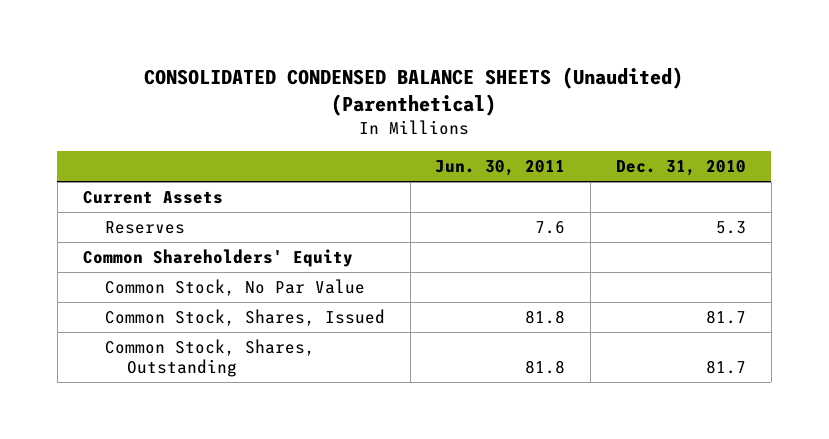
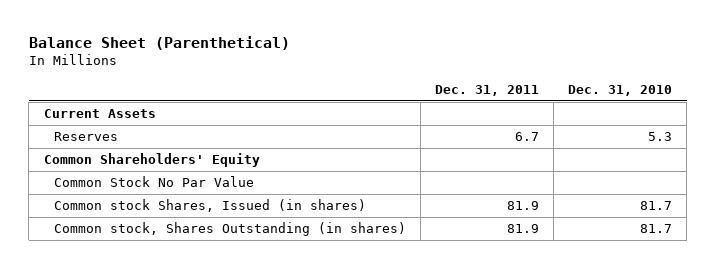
[144,66,684,116] CONSOLIDATED CONDENSED BALANCE SHEETS (Unaudited) (Parenthetical) -> [28,36,290,51] Balance Sheet (Parenthetical)
[435,160,566,177] Jun. 30, 2011 -> none
none -> [435,84,540,96] Dec. 31, 2011
[104,279,365,297] Common Stock, No Par Value -> [53,176,254,188] Common Stock No Par Value
[104,309,385,327] Common Stock, Shares, Issued -> [53,199,366,213] Common stock Shares, Issued (in shares)
[104,339,315,378] Common Stock, Shares, Outstanding -> [53,222,406,237] Common stock, Shares Outstanding (in shares)

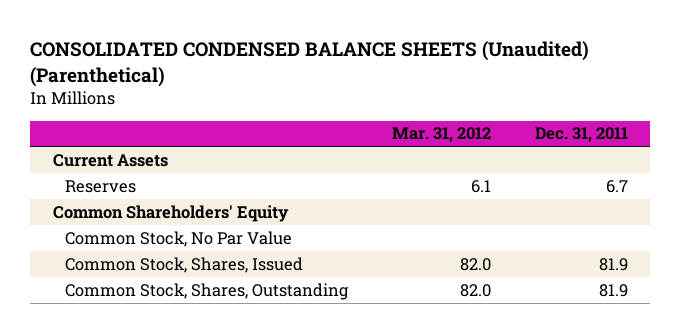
[28,36,290,51] Balance Sheet (Parenthetical) -> [30,41,590,87] CONSOLIDATED CONDENSED BALANCE SHEETS (Unaudited) (Parenthetical)
[568,84,673,96] Dec. 31, 2010 -> none
none -> [391,127,491,143] Mar. 31, 2012
[53,176,254,188] Common Stock No Par Value -> [64,230,292,247] Common Stock, No Par Value
[53,199,366,213] Common stock Shares, Issued (in shares) -> [64,256,303,273] Common Stock, Shares, Issued
[53,222,406,237] Common stock, Shares Outstanding (in shares) -> [64,282,349,300] Common Stock, Shares, Outstanding

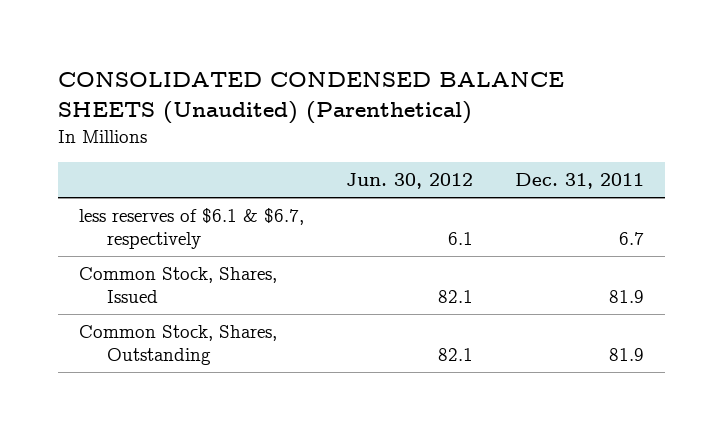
[391,127,491,143] Mar. 31, 2012 -> none
none -> [345,173,473,190] Jun. 30, 2012
[52,153,168,167] Current Assets -> none
[52,204,289,222] Common Shareholders' Equity -> none
[64,230,292,247] Common Stock, No Par Value -> none
[64,179,136,193] Reserves -> [78,208,304,249] less reserves of $6.1 & $6.7, respectively

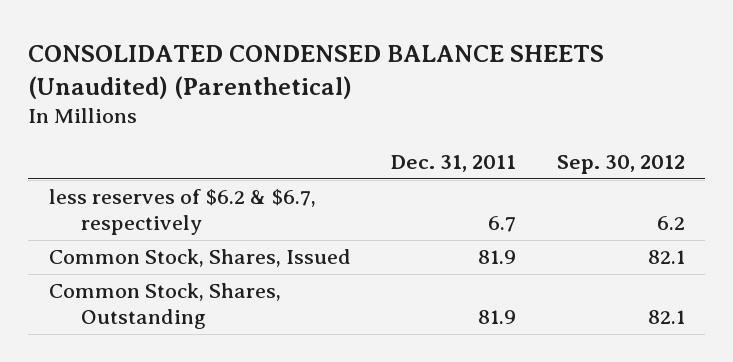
[345,173,473,190] Jun. 30, 2012 -> none
none -> [556,154,685,174] Sep. 30, 2012
[78,208,304,249] less reserves of $6.1 & $6.7, respectively -> [48,189,316,235] less reserves of $6.2 & $6.7, respectively

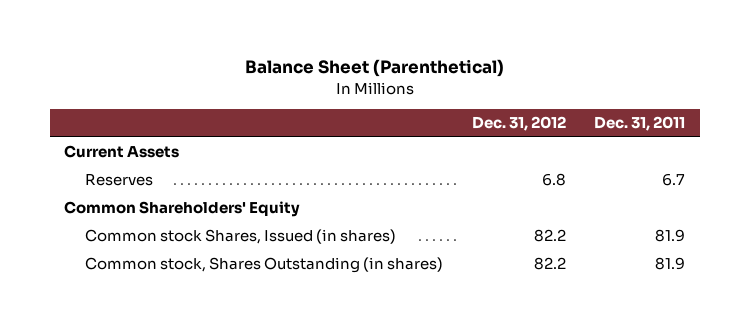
[28,44,605,99] CONSOLIDATED CONDENSED BALANCE SHEETS (Unaudited) (Parenthetical) -> [244,59,504,78] Balance Sheet (Parenthetical)
[556,154,685,174] Sep. 30, 2012 -> none
none -> [471,115,566,131] Dec. 31, 2012
none -> [64,145,180,159] Current Assets
[48,189,316,235] less reserves of $6.2 & $6.7, respectively -> [84,174,153,187] Reserves
none -> [64,201,301,218] Common Shareholders' Equity
[48,249,351,268] Common Stock, Shares, Issued -> [84,229,396,245] Common stock Shares, Issued (in shares)
[48,283,281,329] Common Stock, Shares, Outstanding -> [84,257,443,274] Common stock, Shares Outstanding (in shares)

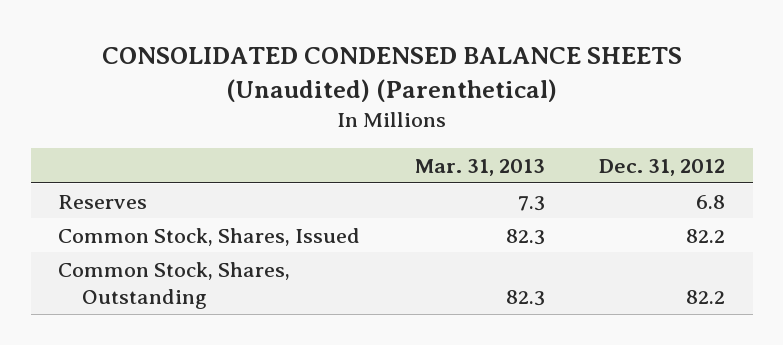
[244,59,504,78] Balance Sheet (Parenthetical) -> [101,47,682,102] CONSOLIDATED CONDENSED BALANCE SHEETS (Unaudited) (Parenthetical)
[594,115,686,131] Dec. 31, 2011 -> none
none -> [414,158,545,176] Mar. 31, 2013
[64,145,180,159] Current Assets -> none
[64,201,301,218] Common Shareholders' Equity -> none
[84,229,396,245] Common stock Shares, Issued (in shares) -> [58,227,361,246] Common Stock, Shares, Issued
[84,257,443,274] Common stock, Shares Outstanding (in shares) -> [58,261,291,310] Common Stock, Shares, Outstanding

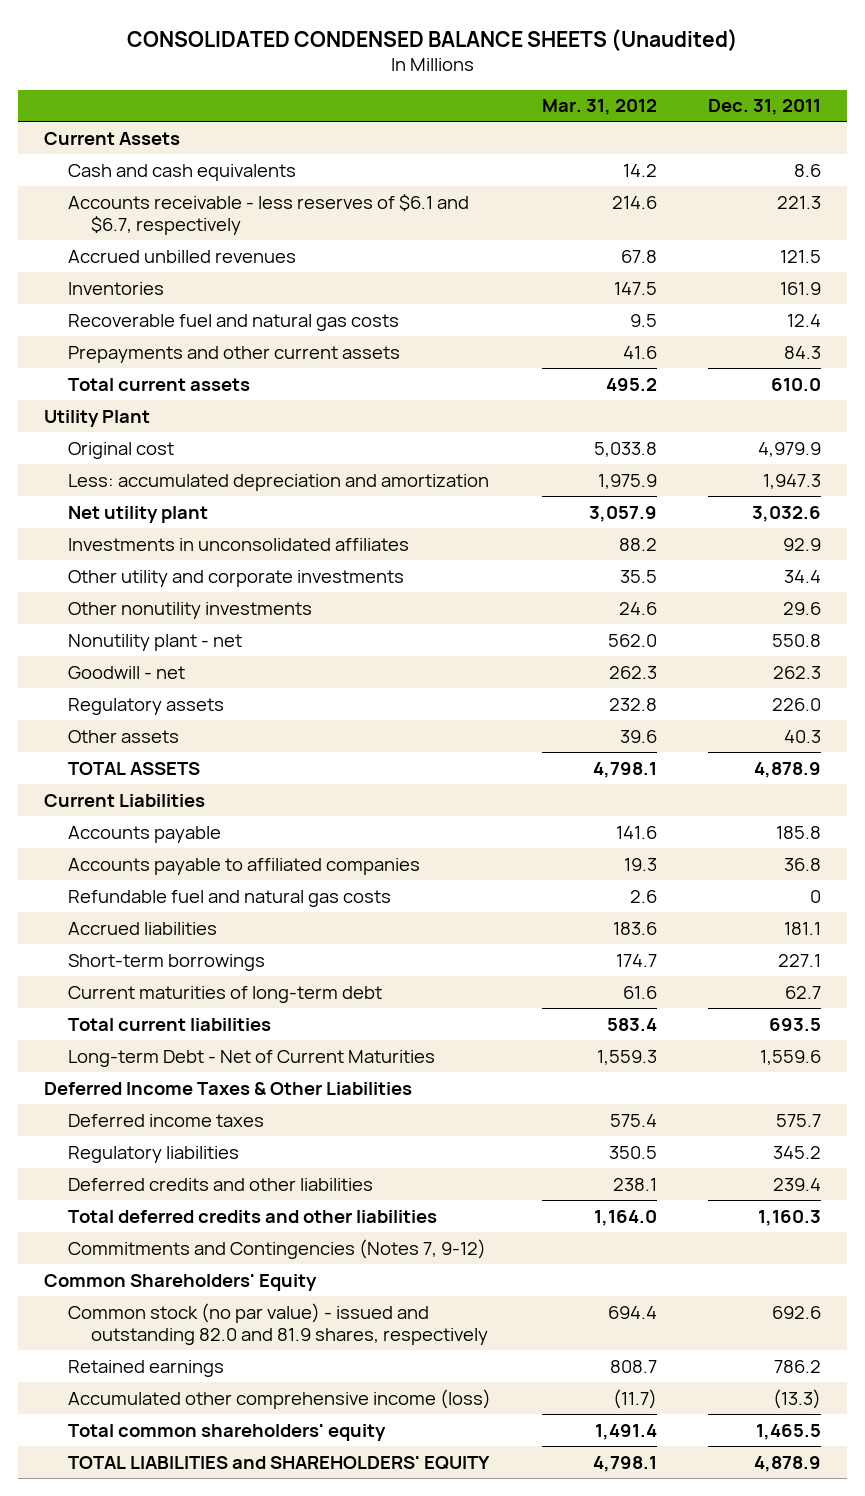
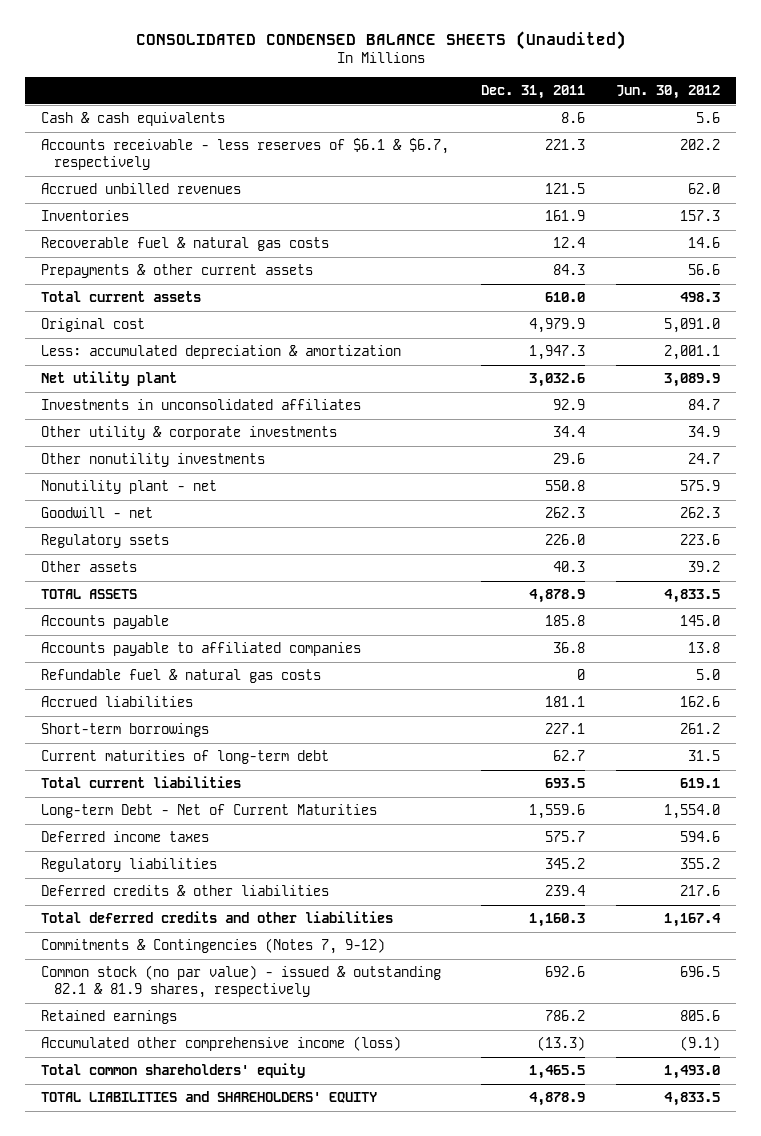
[541,99,657,116] Mar. 31, 2012 -> none
none -> [616,84,721,99] Jun. 30, 2012
[44,131,181,145] Current Assets -> none
[67,163,296,181] Cash and cash equivalents -> [40,112,225,127] Cash & cash equivalents
[67,193,469,235] Accounts receivable - less reserves of $6.1 and $6.7, respectively -> [40,138,449,170] Accounts receivable - less reserves of $6.1 & $6.7, respectively
[67,313,399,331] Recoverable fuel and natural gas costs -> [40,237,329,252] Recoverable fuel & natural gas costs
[67,345,400,363] Prepayments and other current assets -> [40,264,313,279] Prepayments & other current assets
[44,409,151,427] Utility Plant -> none
[67,473,489,491] Less: accumulated depreciation and amortization -> [40,345,401,360] Less: accumulated depreciation & amortization
[67,569,404,587] Other utility and corporate investments -> [40,426,337,441] Other utility & corporate investments
[67,697,224,715] Regulatory assets -> [40,534,169,549] Regulatory ssets
[44,793,206,807] Current Liabilities -> none
[67,889,391,907] Refundable fuel and natural gas costs -> [40,669,321,684] Refundable fuel & natural gas costs
[44,1081,413,1095] Deferred Income Taxes & Other Liabilities -> none
[67,1177,373,1191] Deferred credits and other liabilities -> [40,885,329,897] Deferred credits & other liabilities
[44,1273,318,1291] Common Shareholders' Equity -> none
[67,1238,486,1259] Commitments and Contingencies (Notes 7, 9-12) -> [40,938,385,955] Commitments & Contingencies (Notes 7, 9-12)
[67,1302,489,1345] Common stock (no par value) - issued and outstanding 82.0 and 81.9 shares, respectively -> [40,965,441,998] Common stock (no par value) - issued & outstanding 82.1 & 81.9 shares, respectively

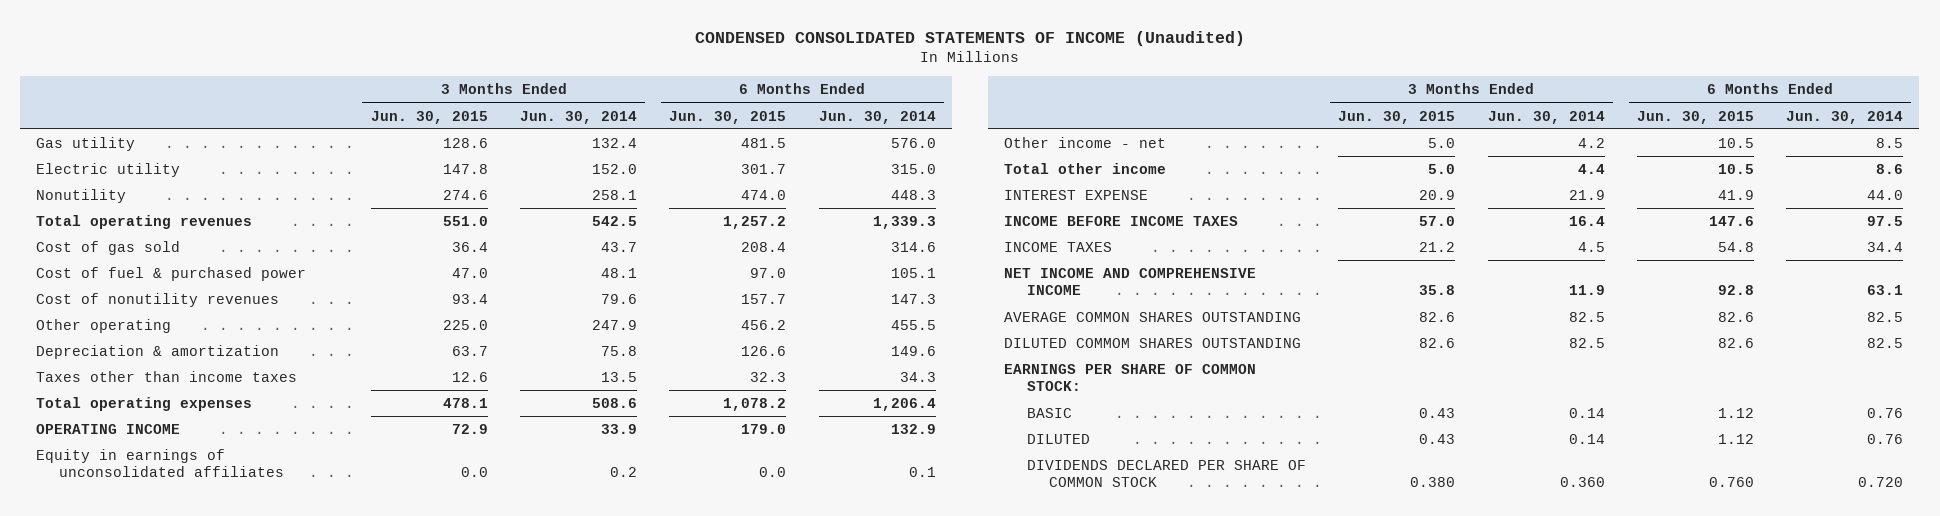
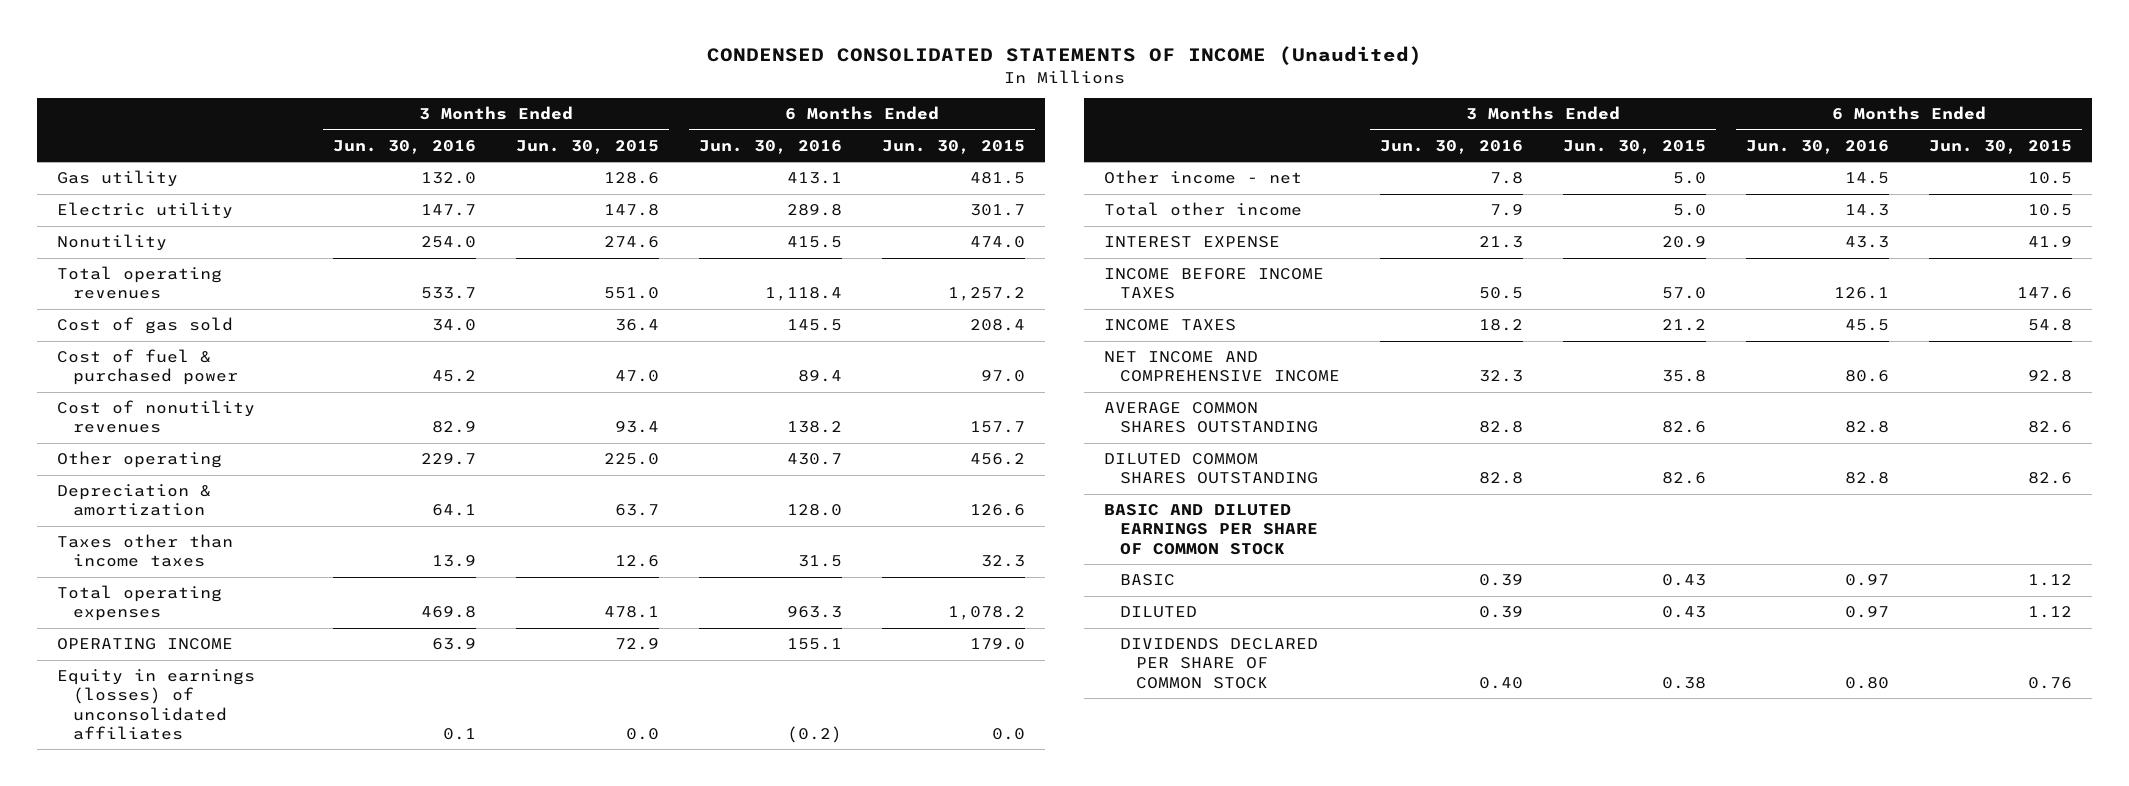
[519,110,637,124] Jun. 30, 2014 -> none
[818,110,936,124] Jun. 30, 2014 -> none
none -> [333,139,477,154] Jun. 30, 2016
none -> [699,139,843,154] Jun. 30, 2016
[36,448,285,478] Equity in earnings of unconsolidated affiliates -> [57,669,256,740] Equity in earnings (losses) of unconsolidated affiliates
[1004,363,1257,392] EARNINGS PER SHARE OF COMMON STOCK: -> [1104,504,1318,555] BASIC AND DILUTED EARNINGS PER SHARE OF COMMON STOCK
[1410,477,1456,488] 0.380 -> [1662,676,1707,689] 0.38
[1708,477,1754,488] 0.760 -> [2028,676,2073,689] 0.76

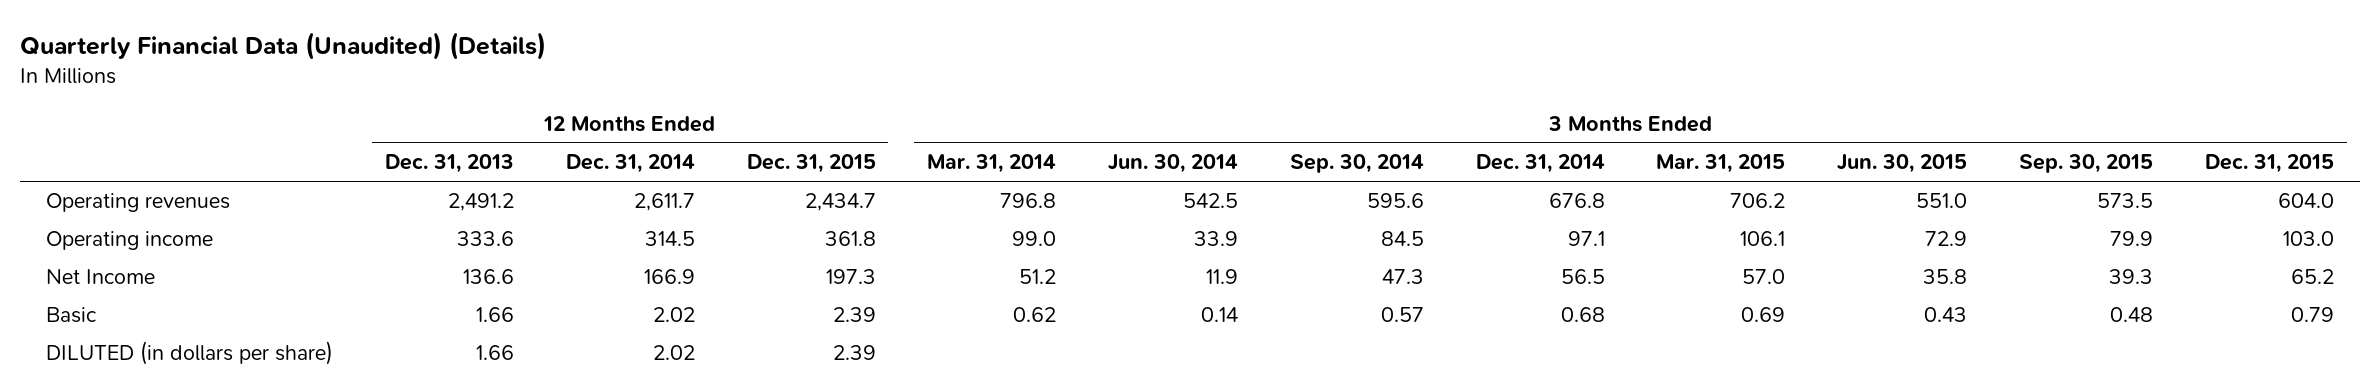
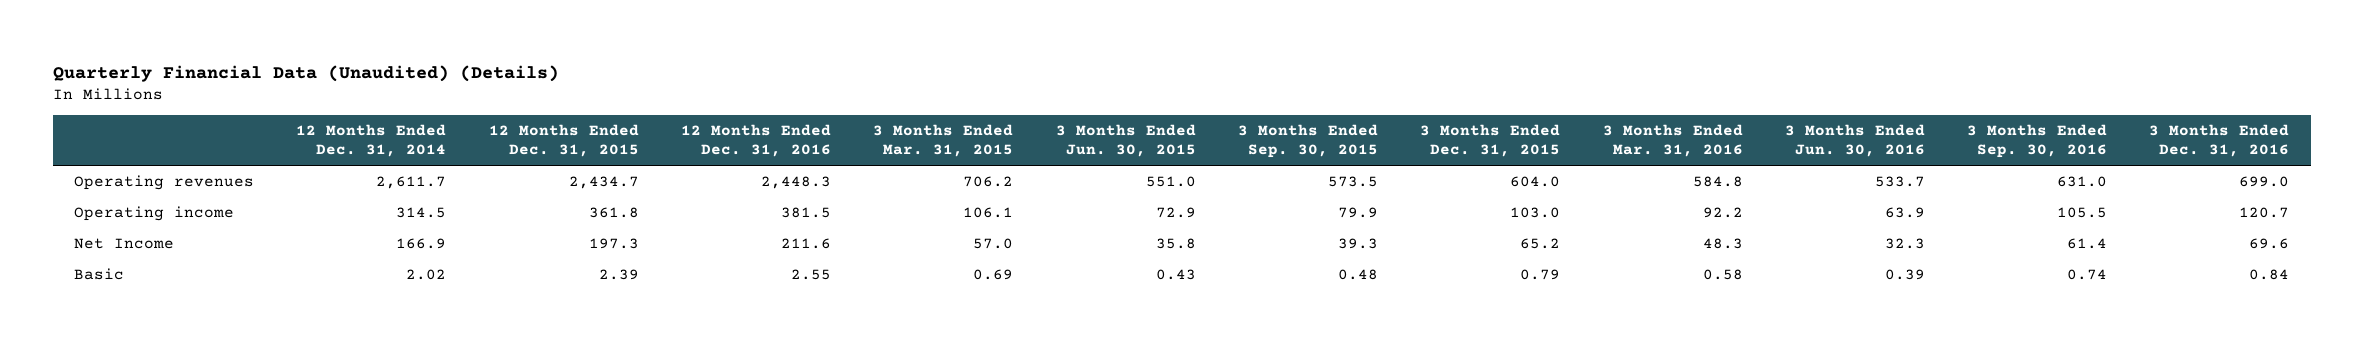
[385,154,515,174] Dec. 31, 2013 -> none
[927,154,1057,174] Mar. 31, 2014 -> none
[1108,154,1239,174] Jun. 30, 2014 -> none
[1289,154,1424,174] Sep. 30, 2014 -> none
[1475,154,1605,174] Dec. 31, 2014 -> none
none -> [681,124,832,158] 12 Months Ended Dec. 31, 2016
none -> [1602,124,1743,158] 3 Months Ended Mar. 31, 2016
none -> [1784,124,1925,158] 3 Months Ended Jun. 30, 2016
none -> [1967,124,2108,159] 3 Months Ended Sep. 30, 2016
none -> [2149,124,2290,158] 3 Months Ended Dec. 31, 2016
[46,341,334,366] DILUTED (in dollars per share) -> none

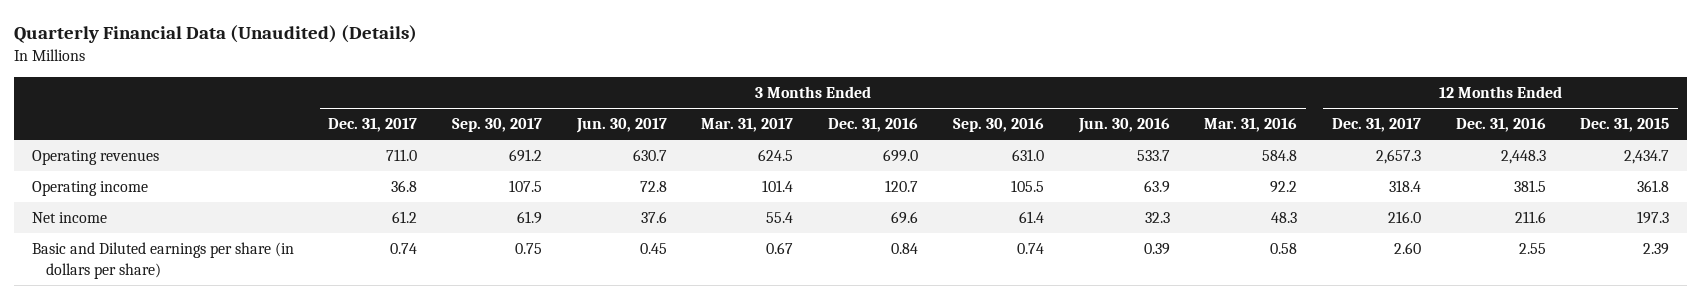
[296,124,447,158] 12 Months Ended Dec. 31, 2014 -> none
[873,124,1014,158] 3 Months Ended Mar. 31, 2015 -> none
[1055,124,1196,158] 3 Months Ended Jun. 30, 2015 -> none
[1237,124,1378,159] 3 Months Ended Sep. 30, 2015 -> none
[1420,124,1561,158] 3 Months Ended Dec. 31, 2015 -> none
none -> [328,118,418,133] Dec. 31, 2017
none -> [452,118,543,133] Sep. 30, 2017
none -> [575,118,667,134] Jun. 30, 2017
none -> [701,118,794,133] Mar. 31, 2017
none -> [1332,118,1422,133] Dec. 31, 2017
[74,238,175,250] Net Income -> [31,211,107,223] Net income
[74,268,125,281] Basic -> [31,241,294,279] Basic and Diluted earnings per share (in dollars per share)

